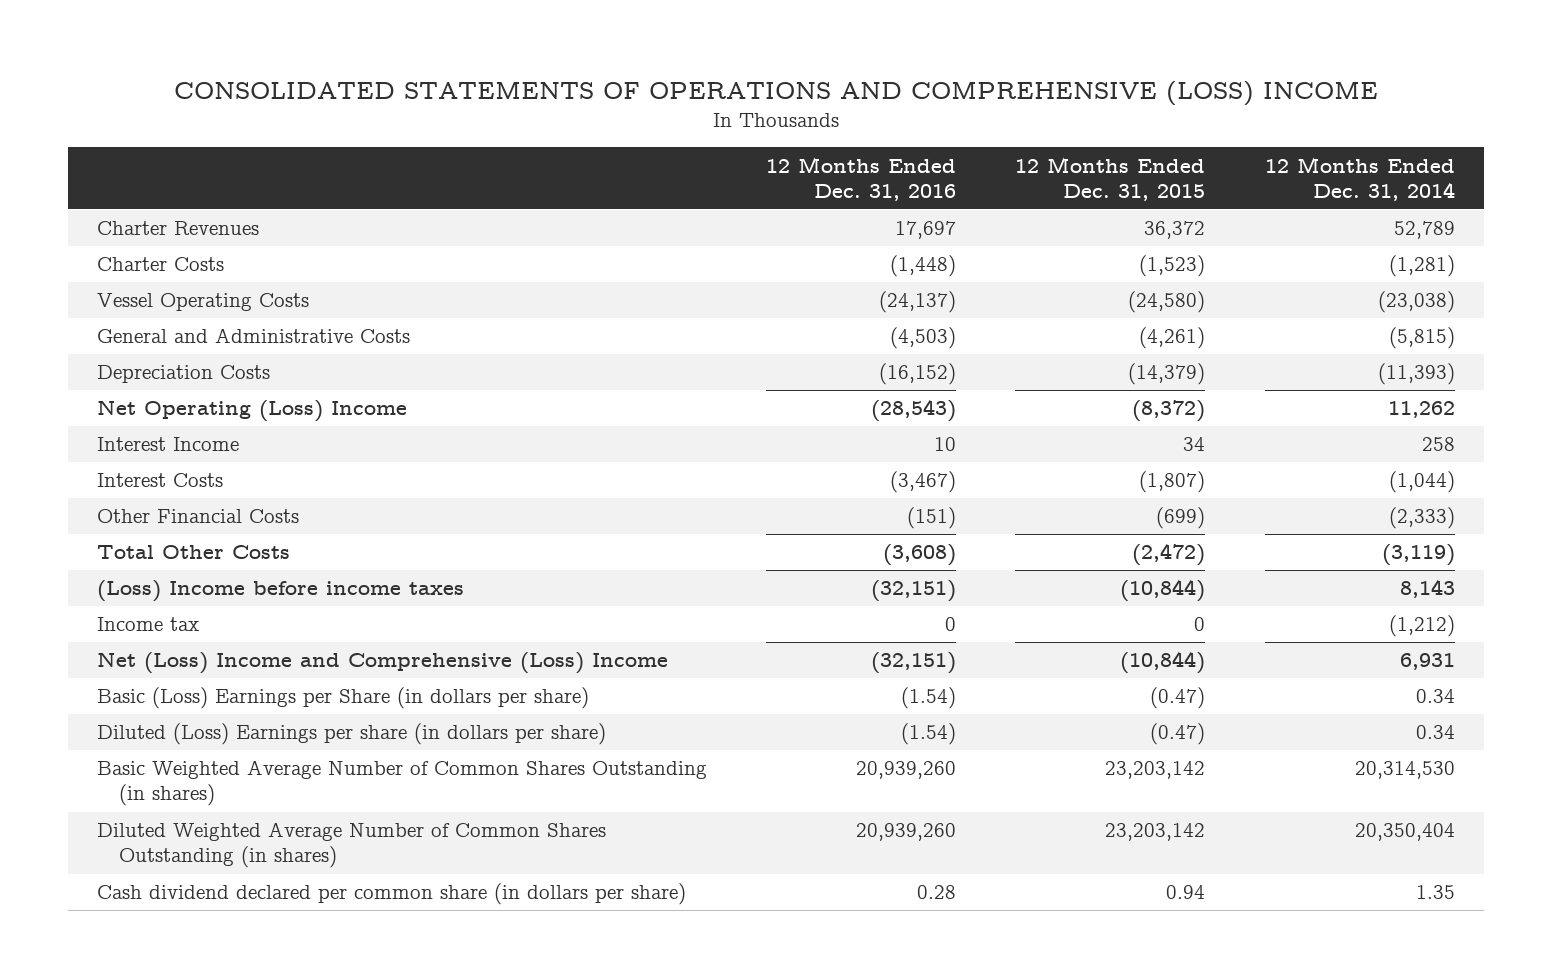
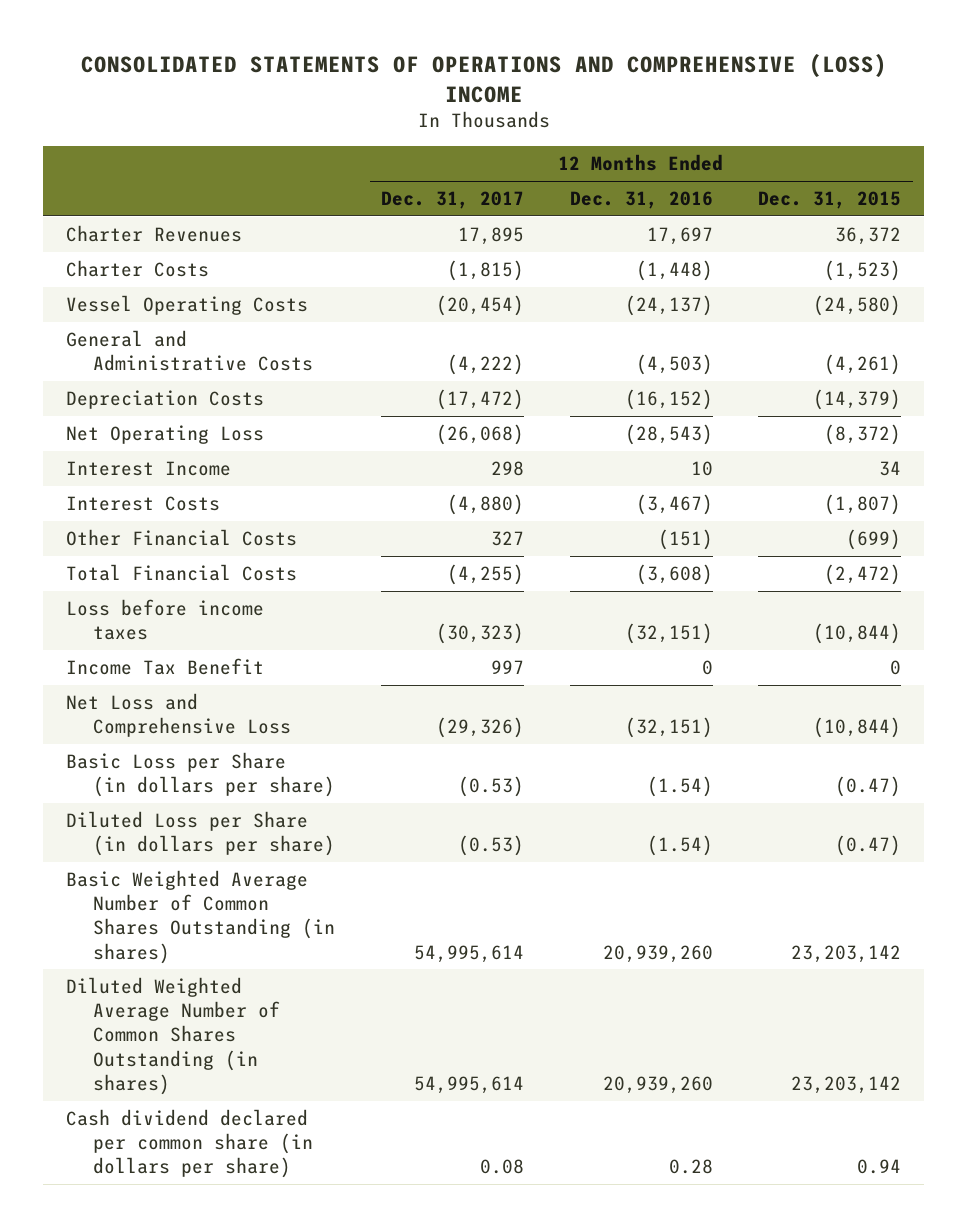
[1264,156,1455,201] 12 Months Ended Dec. 31, 2014 -> none
none -> [380,191,524,210] Dec. 31, 2017
[97,400,408,423] Net Operating (Loss) Income -> [65,425,264,445] Net Operating Loss
[97,545,291,560] Total Other Costs -> [65,564,297,582] Total Financial Costs
[97,580,465,603] (Loss) Income before income taxes -> [65,599,264,641] Loss before income taxes
[97,617,200,632] Income tax -> [65,658,264,676] Income Tax Benefit
[97,652,669,675] Net (Loss) Income and Comprehensive (Loss) Income -> [65,693,292,738] Net Loss and Comprehensive Loss
[97,687,590,710] Basic (Loss) Earnings per Share (in dollars per share) -> [65,752,336,798] Basic Loss per Share (in dollars per share)
[97,723,607,746] Diluted (Loss) Earnings per share (in dollars per share) -> [65,811,336,857] Diluted Loss per Share (in dollars per share)

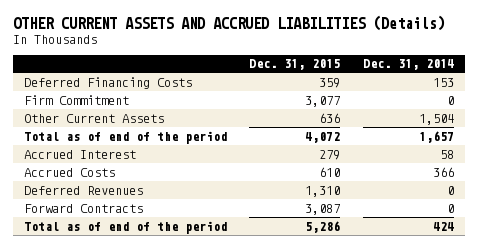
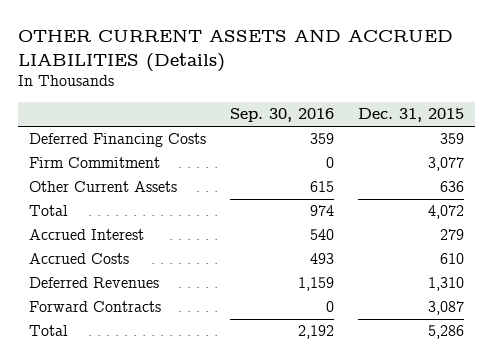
[362,59,454,71] Dec. 31, 2014 -> none
none -> [230,108,335,123] Sep. 30, 2016
[23,130,227,144] Total as of end of the period -> [29,205,69,217] Total
[23,220,227,234] Total as of end of the period -> [29,325,69,337] Total

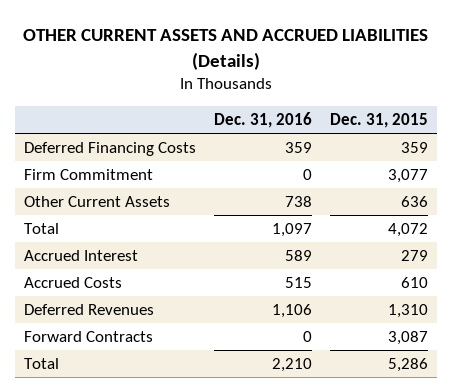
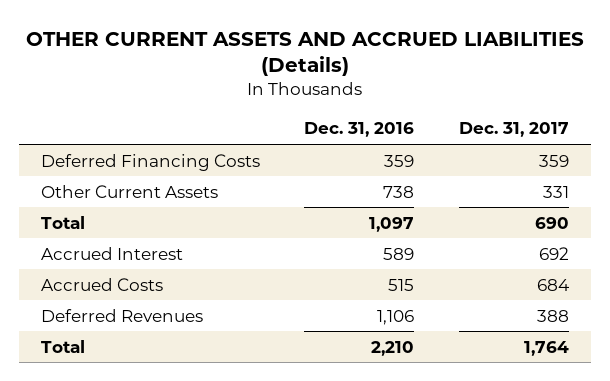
[330,112,429,128] Dec. 31, 2015 -> none
none -> [458,122,569,138] Dec. 31, 2017
[23,169,153,181] Firm Commitment -> none
[23,331,153,343] Forward Contracts -> none

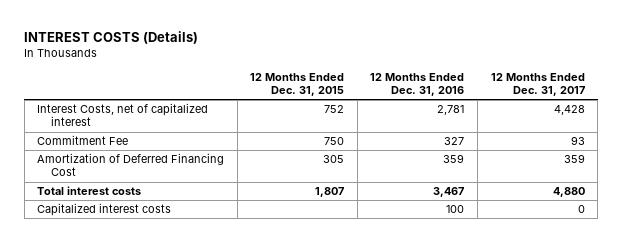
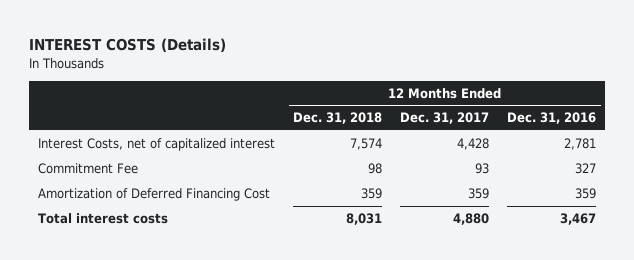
[250,73,345,97] 12 Months Ended Dec. 31, 2015 -> none
none -> [293,112,383,125] Dec. 31, 2018
[37,203,172,217] Capitalized interest costs -> none

